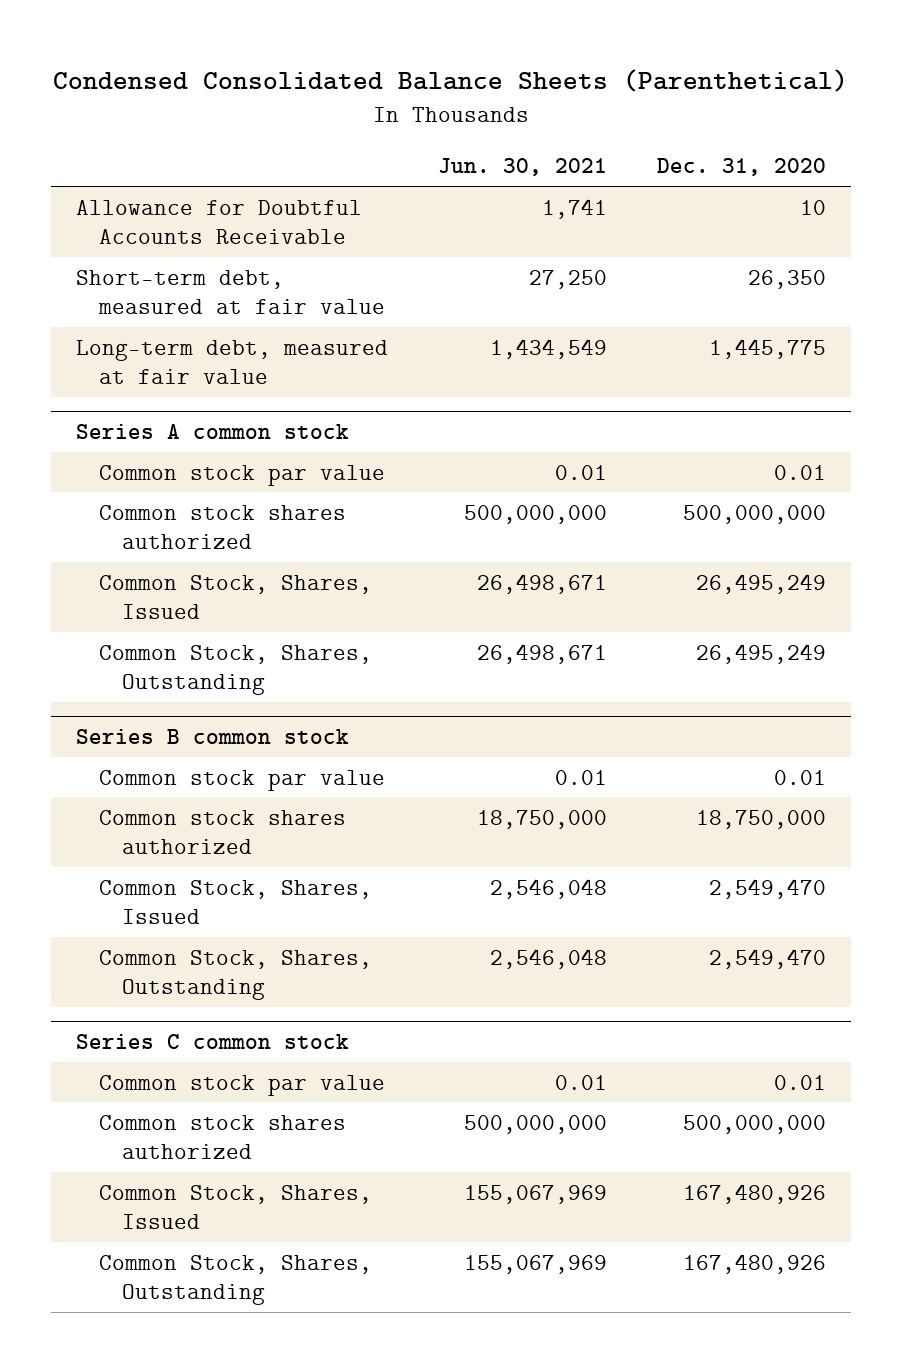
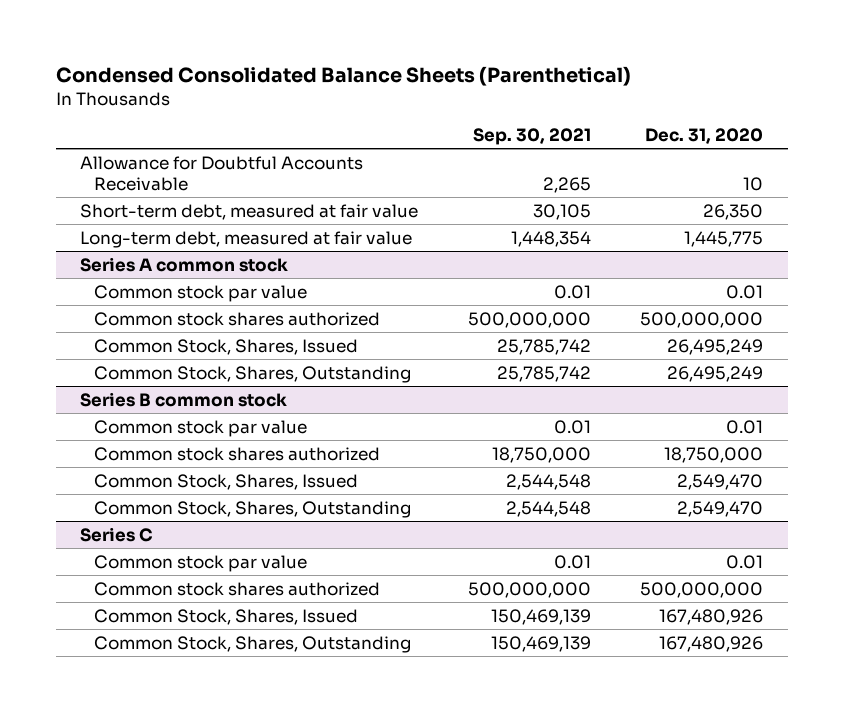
[438,158,608,177] Jun. 30, 2021 -> none
none -> [472,128,591,146] Sep. 30, 2021
[76,1034,350,1050] Series C common stock -> [80,526,154,542] Series C

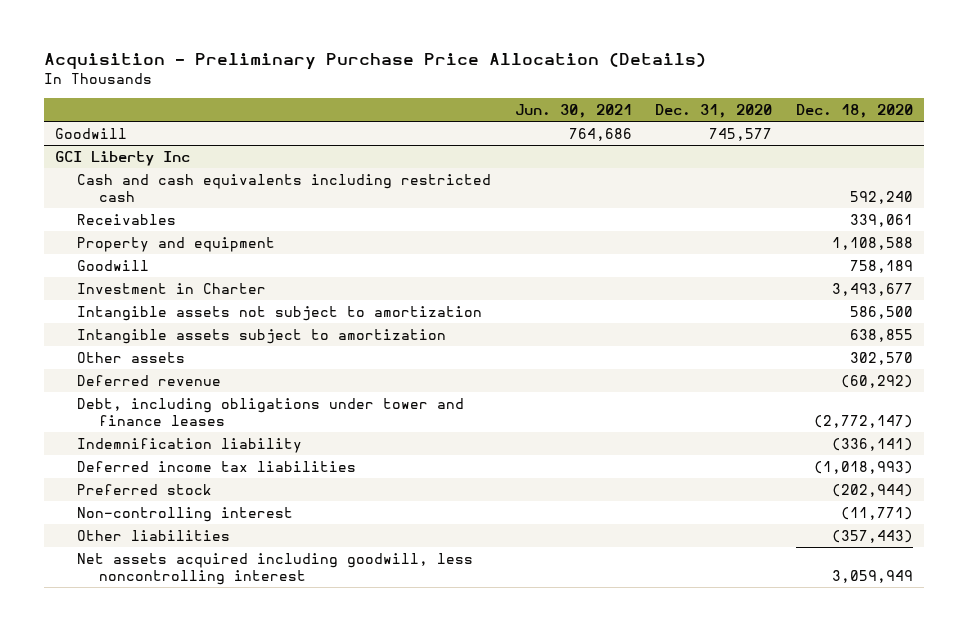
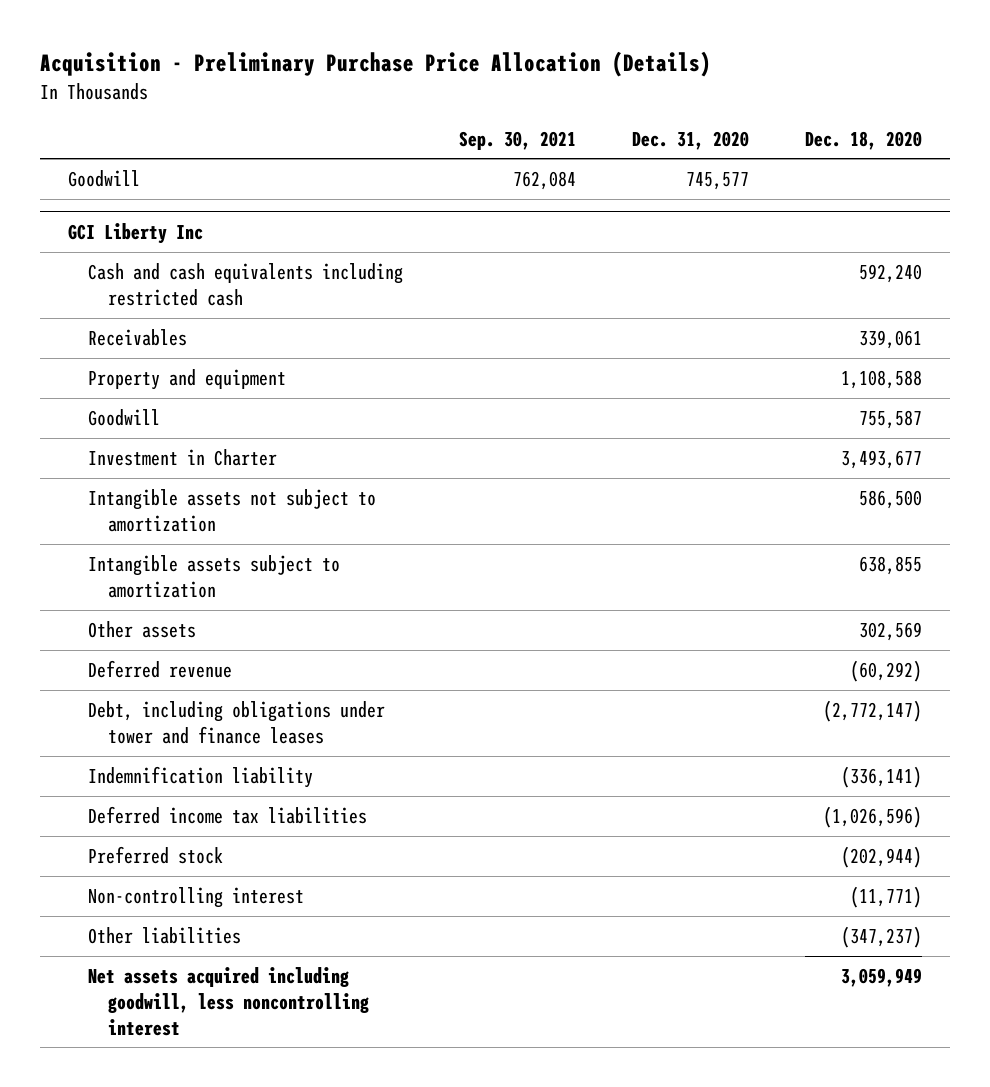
[514,103,632,118] Jun. 30, 2021 -> none
none -> [458,130,576,150] Sep. 30, 2021
[849,259,913,273] 758,189 -> [858,409,922,429] 755,587
[849,351,913,365] 302,570 -> [858,621,922,641] 302,569
[813,460,913,474] (1,018,993) -> [822,805,922,828] (1,026,596)
[831,529,913,543] (357,443) -> [840,925,922,948] (347,237)

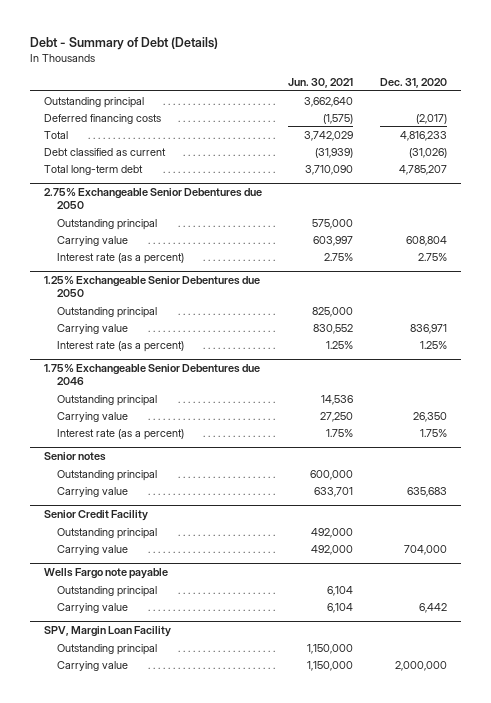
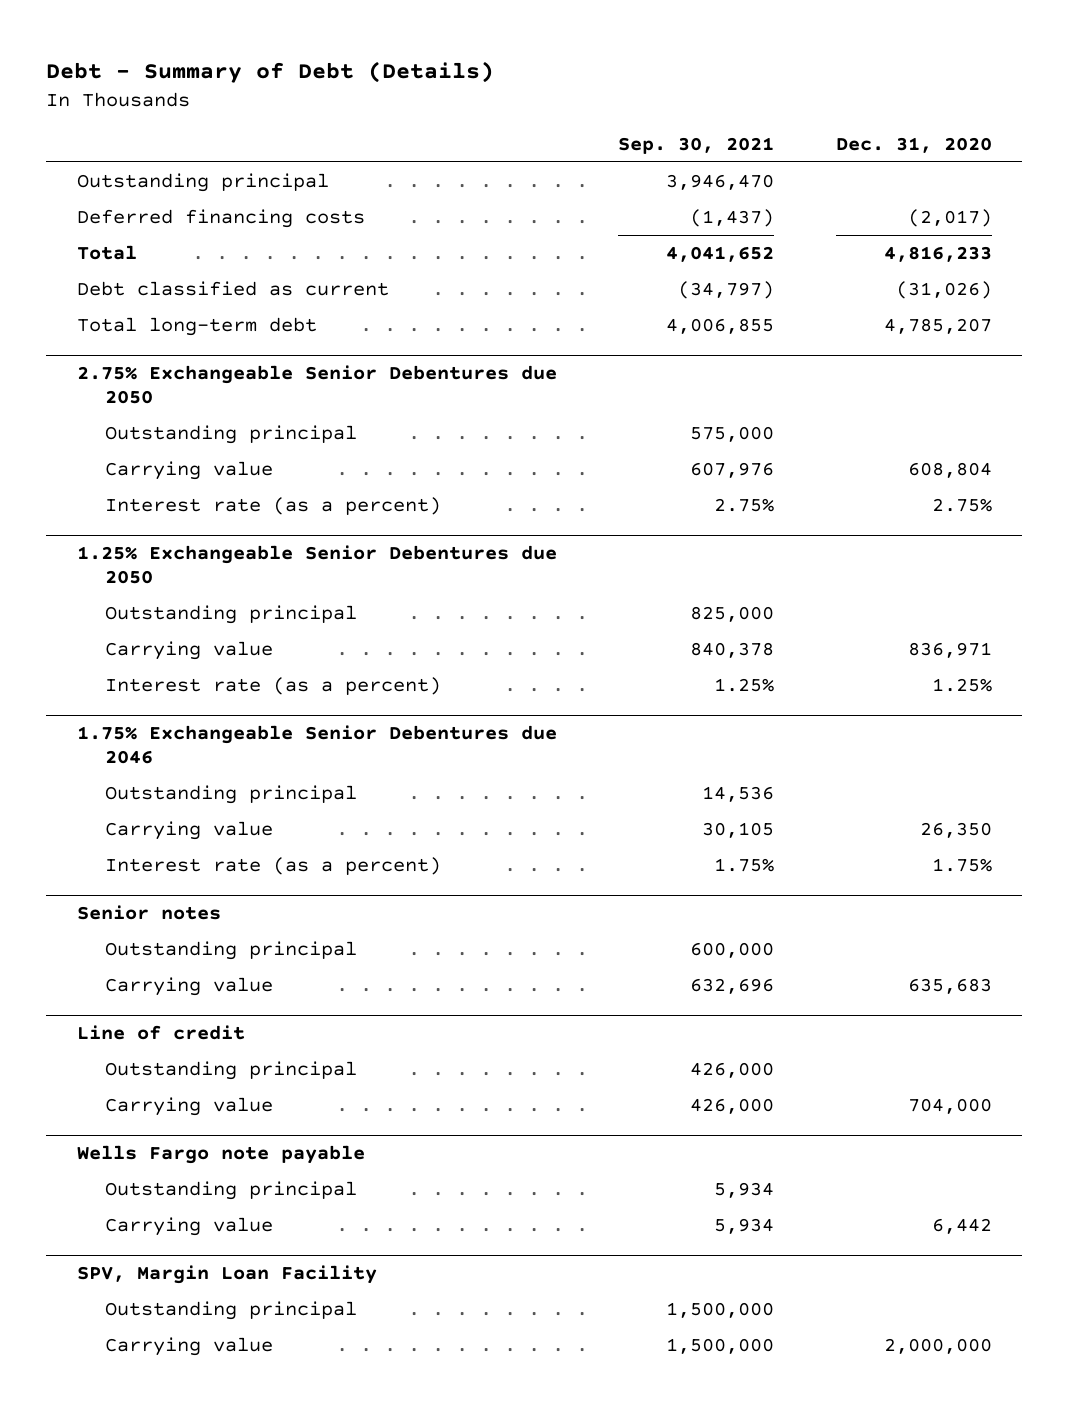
[288,78,354,89] Jun. 30, 2021 -> none
none -> [618,137,775,155] Sep. 30, 2021
[43,510,148,522] Senior Credit Facility -> [76,1024,245,1040] Line of credit

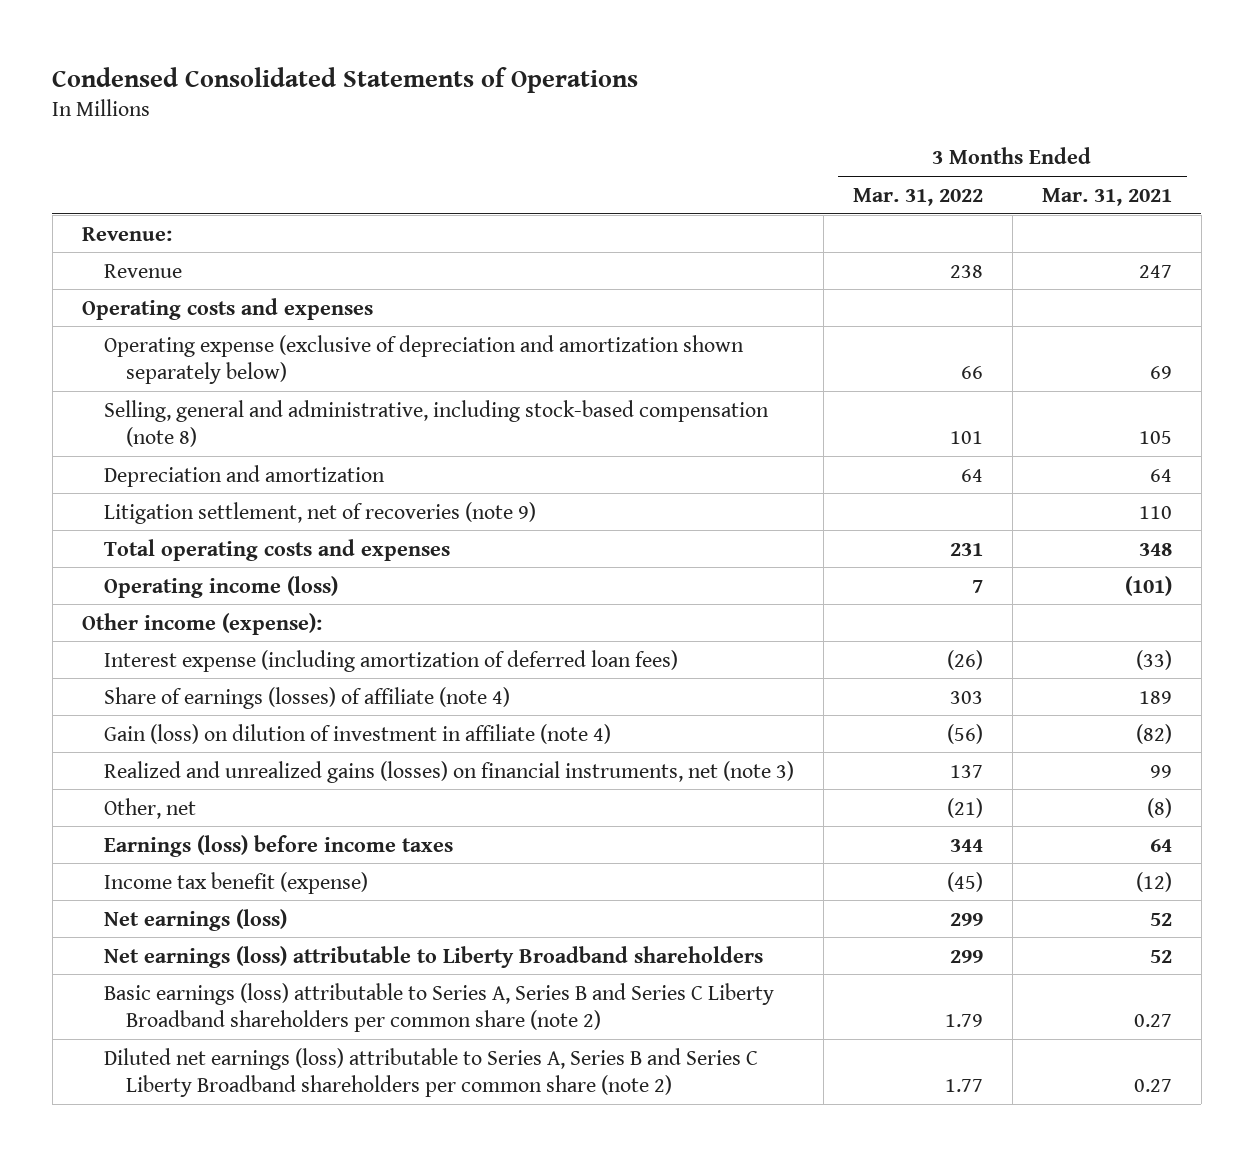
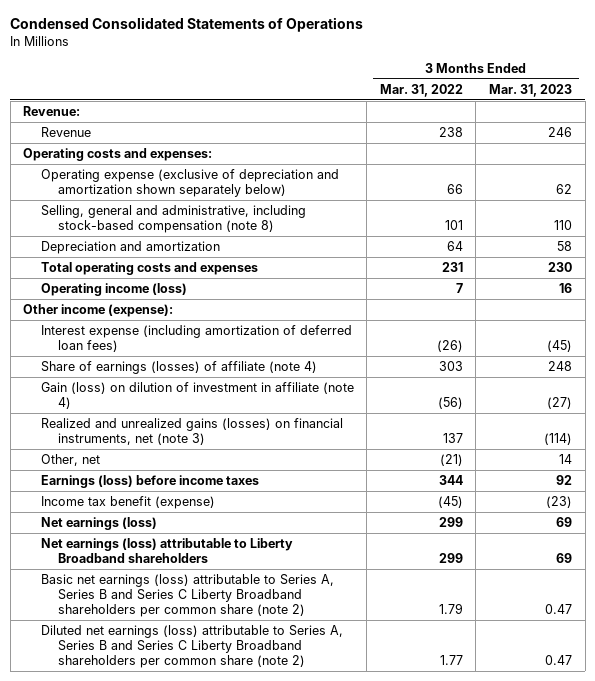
[1041,187,1172,206] Mar. 31, 2021 -> none
none -> [488,83,572,97] Mar. 31, 2023
[81,297,373,320] Operating costs and expenses -> [23,147,213,161] Operating costs and expenses:
[103,501,536,524] Litigation settlement, net of recoveries (note 9) -> none
[103,982,774,1033] Basic earnings (loss) attributable to Series A, Series B and Series C Liberty Broadband shareholders per common share (note 2) -> [40,573,334,618] Basic net earnings (loss) attributable to Series A, Series B and Series C Liberty Broadband shareholders per common share (note 2)

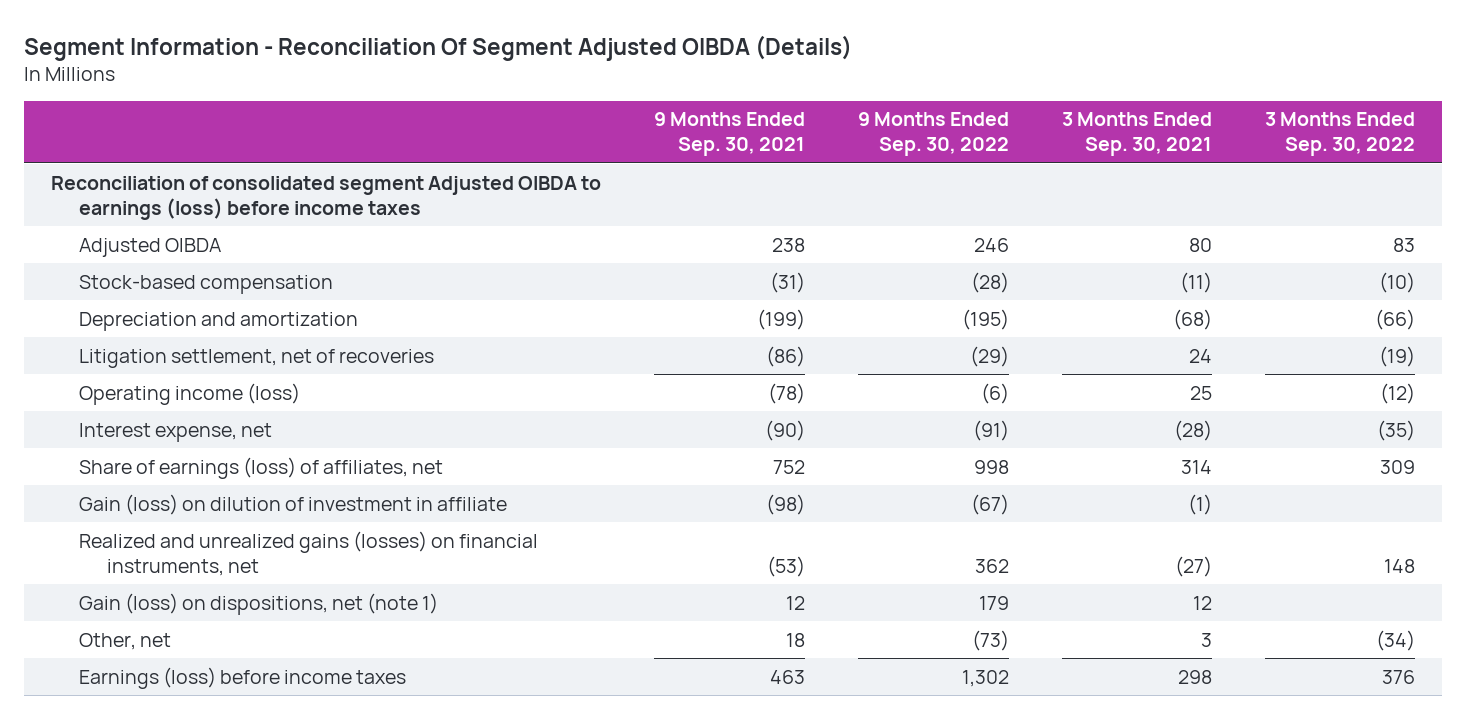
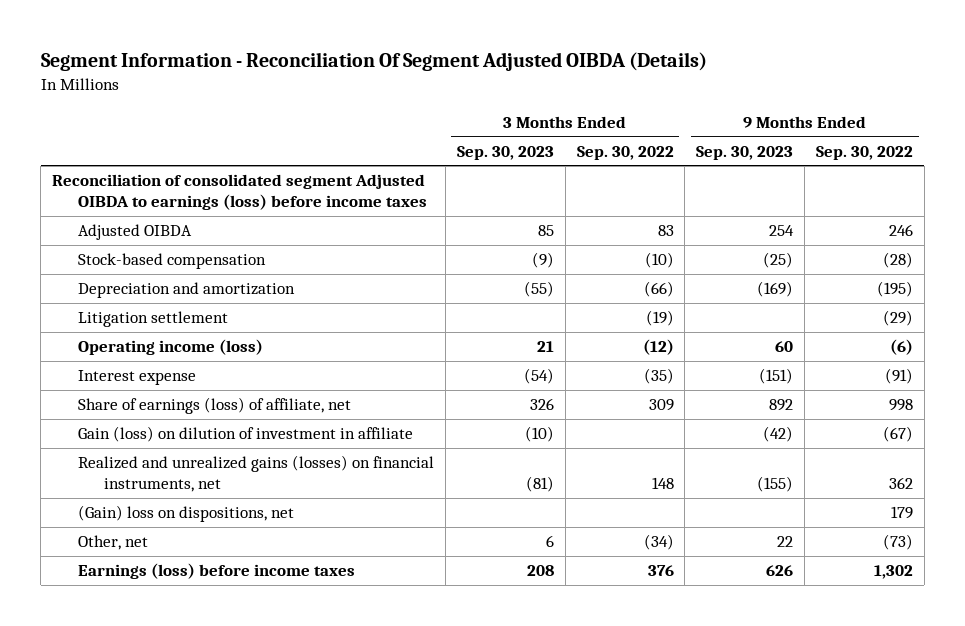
[653,112,805,157] 9 Months Ended Sep. 30, 2021 -> none
[1062,112,1213,157] 3 Months Ended Sep. 30, 2021 -> none
none -> [456,145,554,160] Sep. 30, 2023
none -> [696,145,794,160] Sep. 30, 2023
[79,348,435,368] Litigation settlement, net of recoveries -> [78,311,229,328] Litigation settlement
[79,422,273,442] Interest expense, net -> [78,370,197,386] Interest expense
[79,456,444,479] Share of earnings (loss) of affiliates, net -> [78,397,352,415] Share of earnings (loss) of affiliate, net
[79,592,439,615] Gain (loss) on dispositions, net (note 1) -> [78,505,295,523] (Gain) loss on dispositions, net

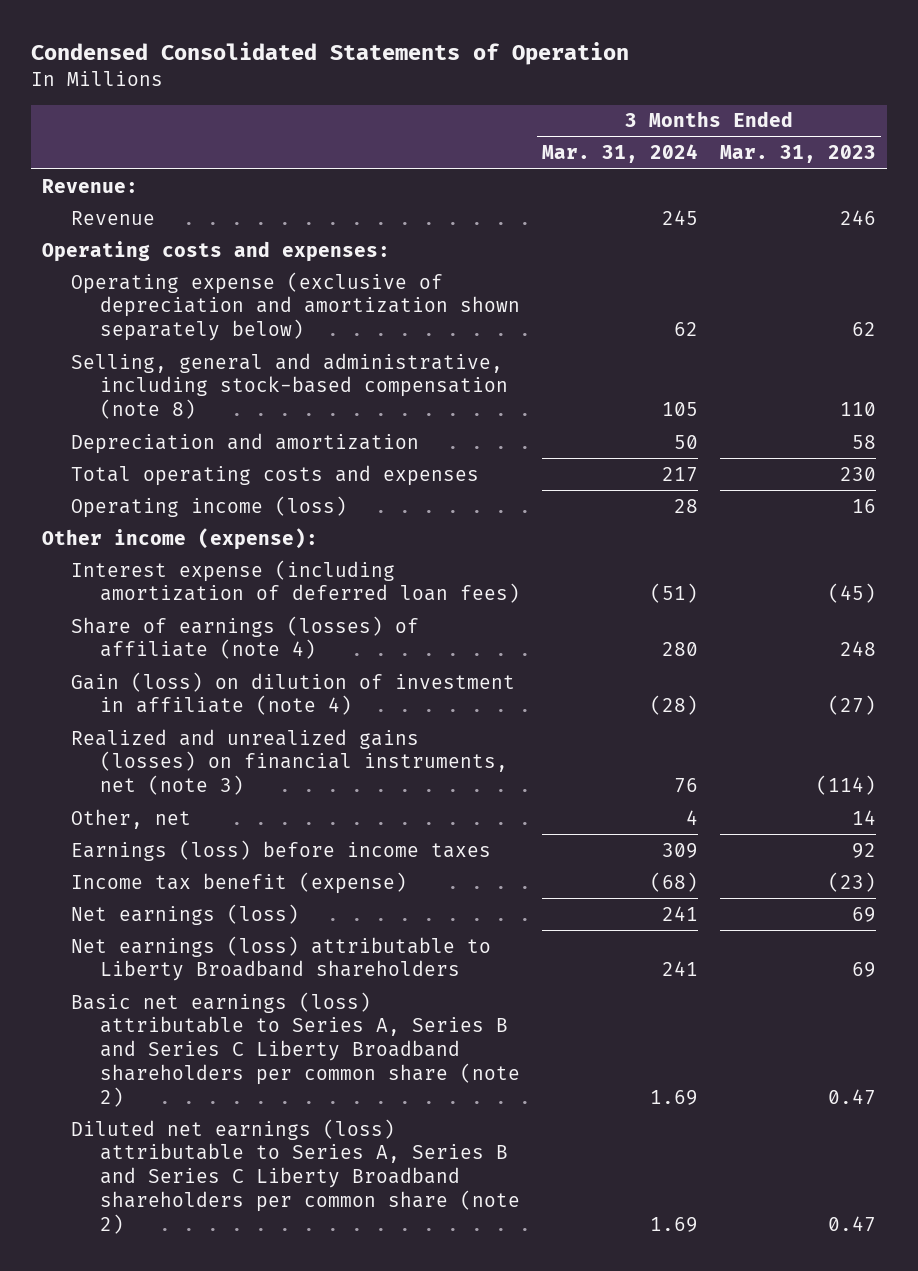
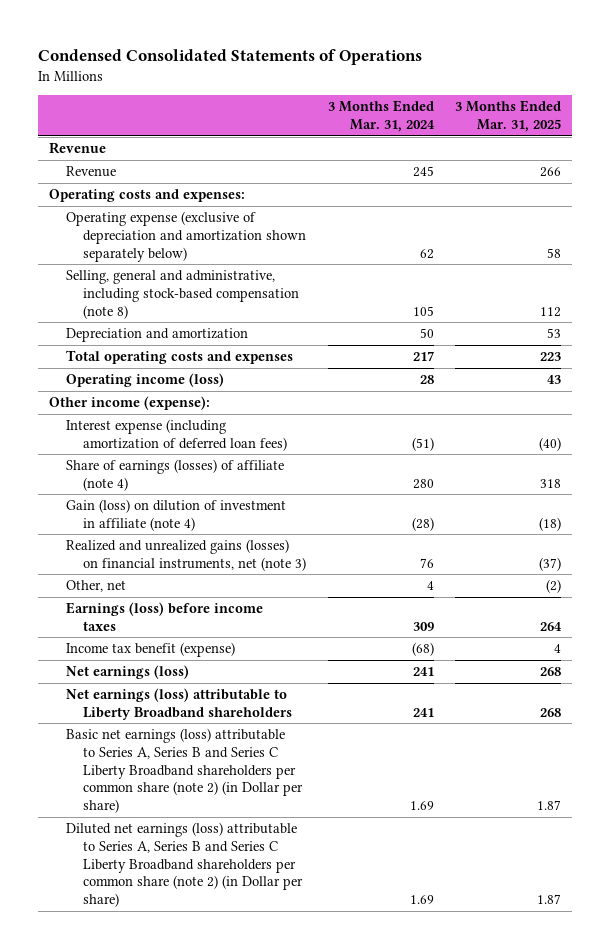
[31,42,630,66] Condensed Consolidated Statements of Operation -> [37,48,422,65] Condensed Consolidated Statements of Operations
[719,145,876,164] Mar. 31, 2023 -> none
none -> [455,100,562,133] 3 Months Ended Mar. 31, 2025
[41,178,138,193] Revenue: -> [48,142,106,155] Revenue
[71,991,521,1107] Basic net earnings (loss) attributable to Series A, Series B and Series C Liberty Broadband shareholders per common share (note 2) -> [65,728,304,813] Basic net earnings (loss) attributable to Series A, Series B and Series C Liberty Broadband shareholders per common share (note 2) (in Dollar per share)
[71,1118,521,1234] Diluted net earnings (loss) attributable to Series A, Series B and Series C Liberty Broadband shareholders per common share (note 2) -> [65,822,304,907] Diluted net earnings (loss) attributable to Series A, Series B and Series C Liberty Broadband shareholders per common share (note 2) (in Dollar per share)

